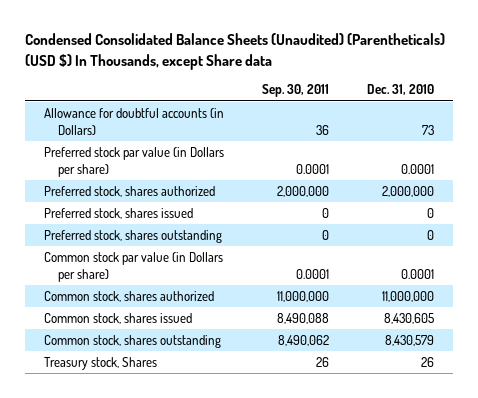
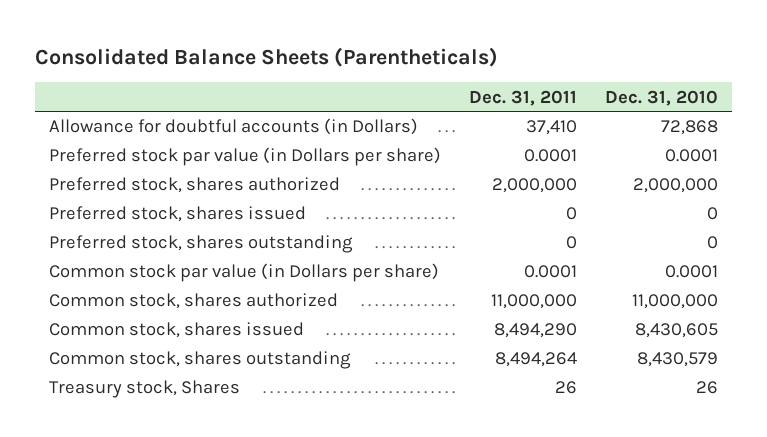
[24,33,445,70] Condensed Consolidated Balance Sheets (Unaudited) (Parentheticals) (USD $) In Thousands, except Share data -> [34,46,498,67] Consolidated Balance Sheets (Parentheticals)
[262,84,330,98] Sep. 30, 2011 -> none
none -> [468,89,577,106] Dec. 31, 2011
[422,124,435,135] 73 -> [661,120,719,136] 72,868

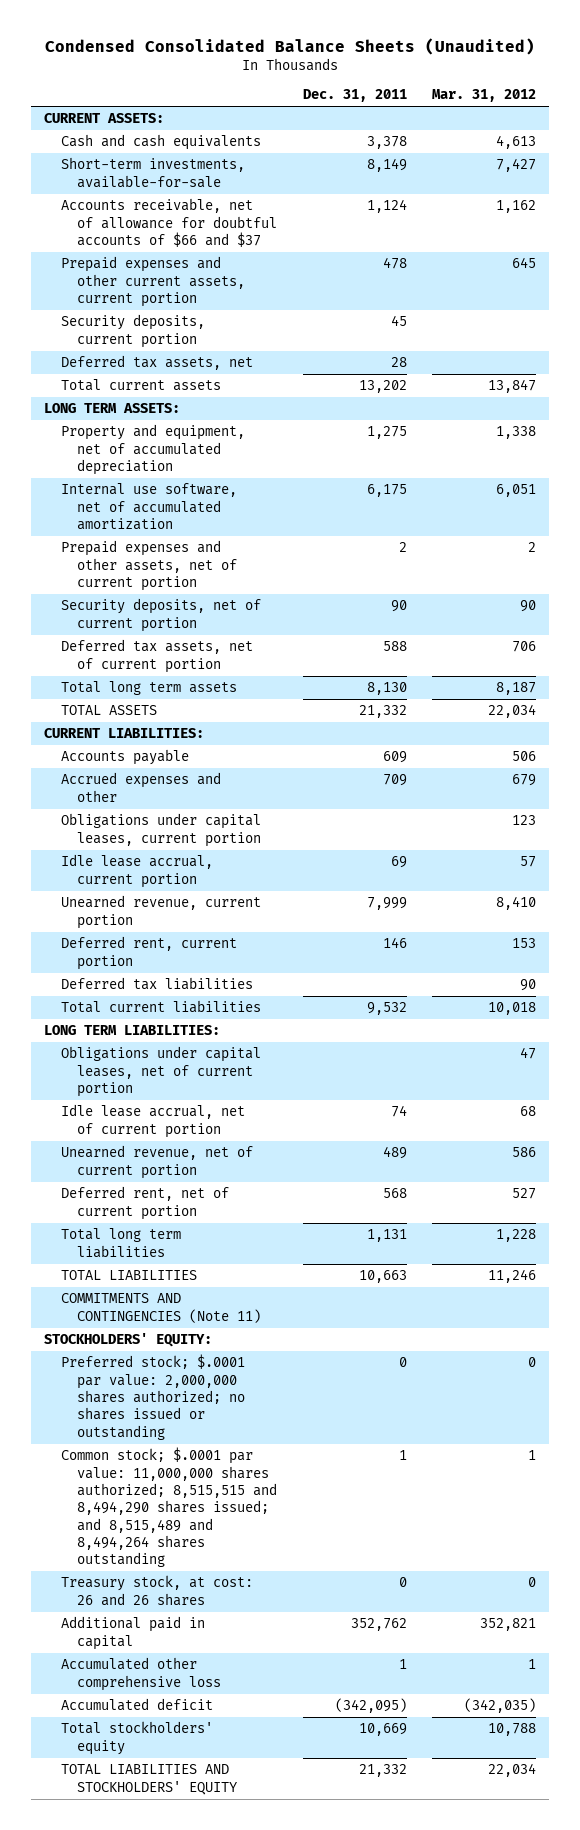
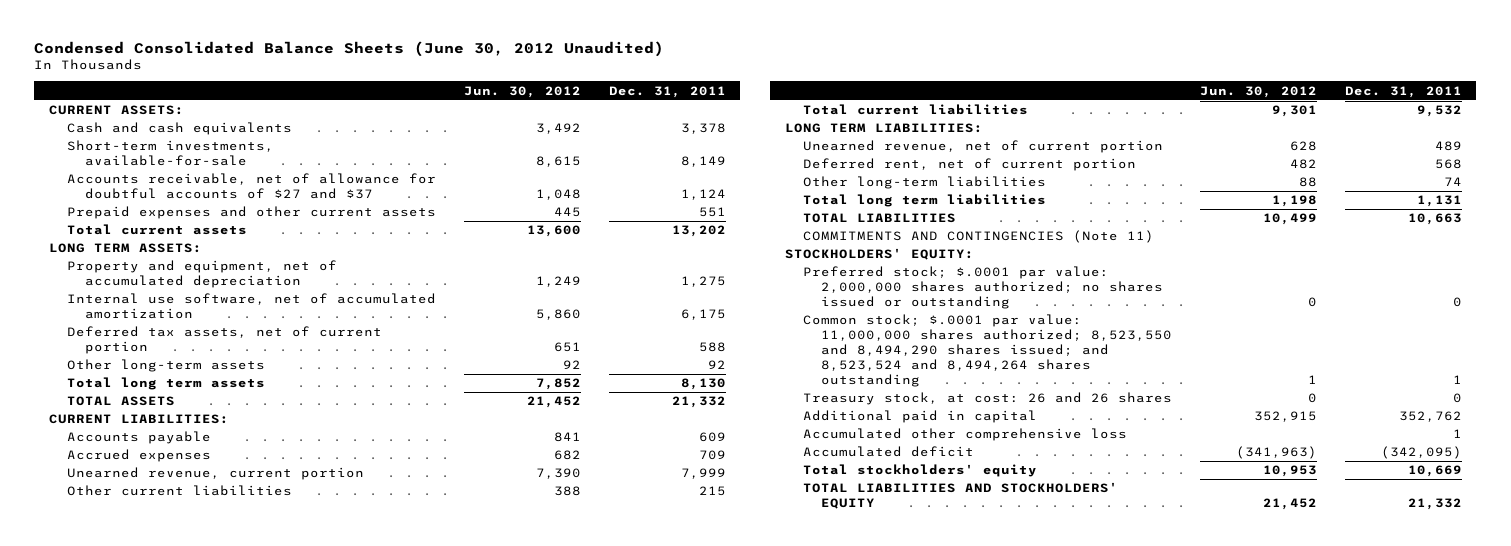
[45,37,536,55] Condensed Consolidated Balance Sheets (Unaudited) -> [34,41,665,58] Condensed Consolidated Balance Sheets (June 30, 2012 Unaudited)
[432,89,537,103] Mar. 31, 2012 -> none
none -> [463,85,581,98] Jun. 30, 2012
[60,314,205,348] Security deposits, current portion -> none
[60,355,253,371] Deferred tax assets, net -> none
[60,198,278,247] Accounts receivable, net of allowance for doubtful accounts of $66 and $37 -> [66,173,436,200] Accounts receivable, net of allowance for doubtful accounts of $27 and $37
[60,256,246,307] Prepaid expenses and other current assets, current portion -> [66,206,436,220] Prepaid expenses and other current assets
[382,257,407,270] 478 -> [699,207,727,218] 551
[60,540,238,591] Prepaid expenses and other assets, net of current portion -> none
[60,598,261,632] Security deposits, net of current portion -> none
none -> [66,359,265,373] Other long-term assets
[60,813,262,847] Obligations under capital leases, current portion -> none
[60,854,213,888] Idle lease accrual, current portion -> none
[60,772,221,802] Accrued expenses and other -> [66,449,211,463] Accrued expenses
[60,936,237,970] Deferred rent, current portion -> none
[60,977,253,991] Deferred tax liabilities -> none
none -> [66,485,292,497] Other current liabilities
[60,1046,261,1097] Obligations under capital leases, net of current portion -> none
[60,1104,245,1138] Idle lease accrual, net of current portion -> none
none -> [802,176,1046,190] Other long-term liabilities
[60,1447,278,1568] Common stock; $.0001 par value: 11,000,000 shares authorized; 8,515,515 and 8,494,290 shares issued; and 8,515,489 and 8,494,264 shares outstanding -> [802,314,1172,388] Common stock; $.0001 par value: 11,000,000 shares authorized; 8,523,550 and 8,494,290 shares issued; and 8,523,524 and 8,494,264 shares outstanding

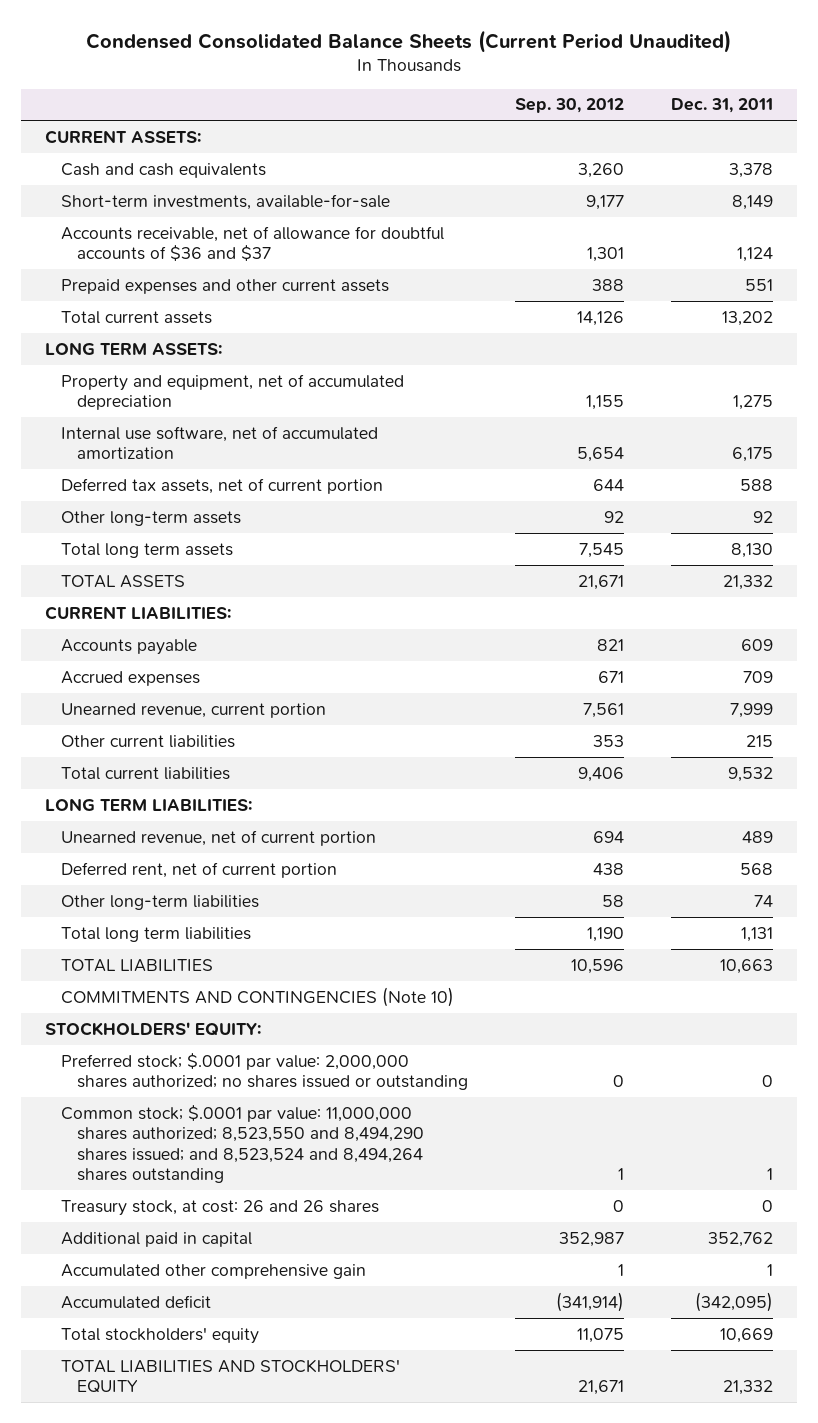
[34,41,665,58] Condensed Consolidated Balance Sheets (June 30, 2012 Unaudited) -> [85,29,731,53] Condensed Consolidated Balance Sheets (Current Period Unaudited)
[463,85,581,98] Jun. 30, 2012 -> none
none -> [515,98,625,114] Sep. 30, 2012
[66,173,436,200] Accounts receivable, net of allowance for doubtful accounts of $27 and $37 -> [60,225,444,263] Accounts receivable, net of allowance for doubtful accounts of $36 and $37
[802,230,1154,244] COMMITMENTS AND CONTINGENCIES (Note 11) -> [60,986,454,1007] COMMITMENTS AND CONTINGENCIES (Note 10)
[802,428,1127,442] Accumulated other comprehensive loss -> [60,1263,366,1279] Accumulated other comprehensive gain

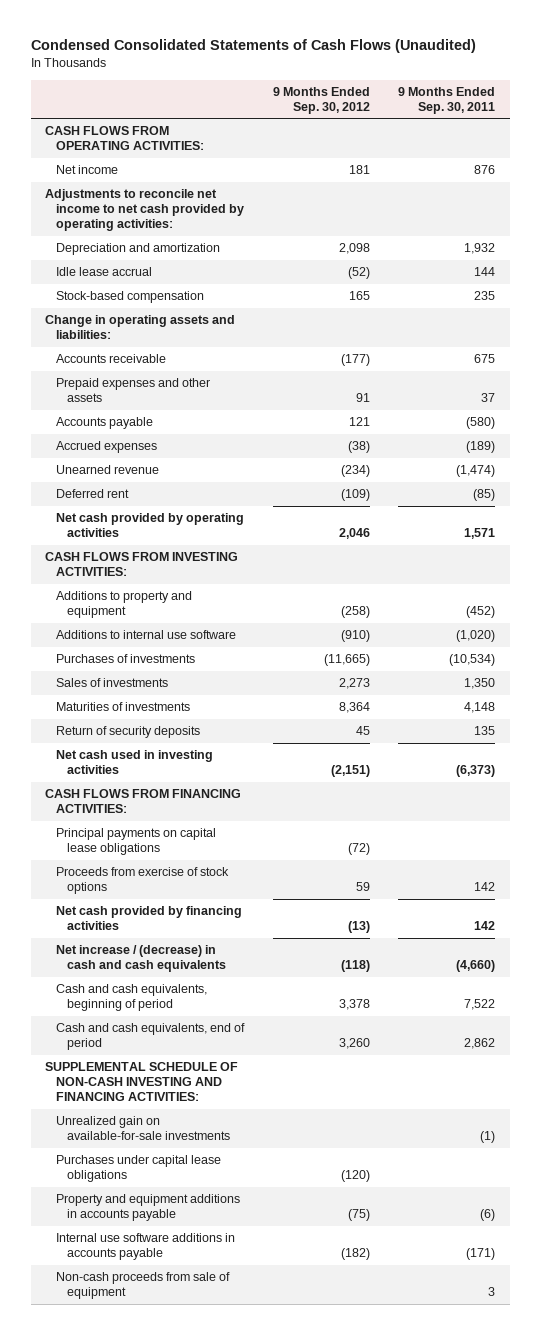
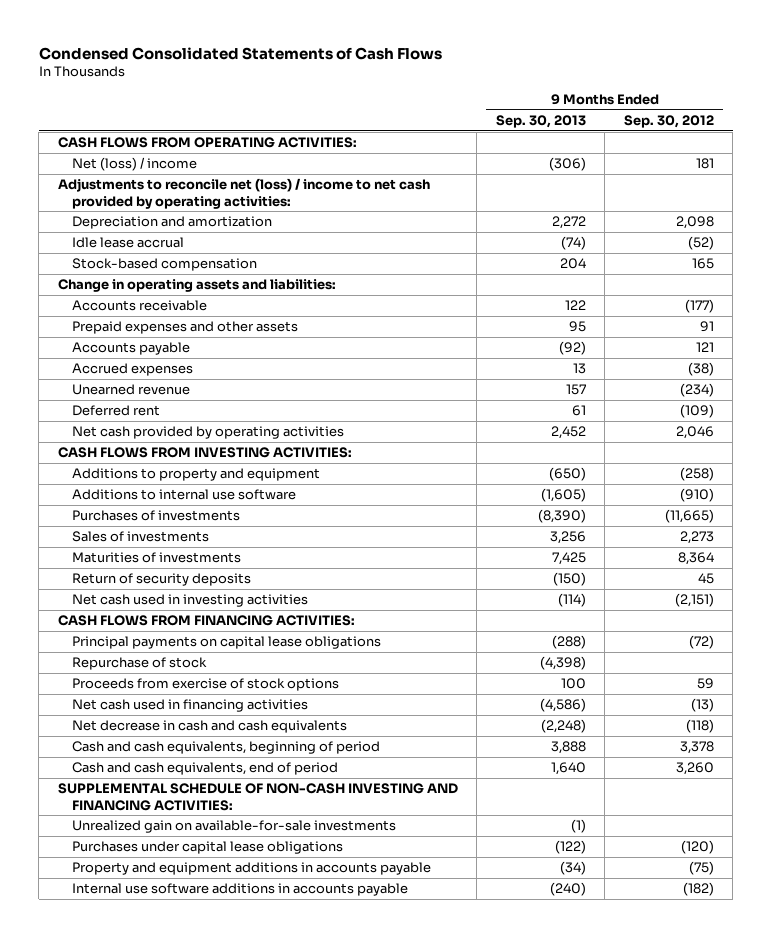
[30,39,476,54] Condensed Consolidated Statements of Cash Flows (Unaudited) -> [38,46,442,60] Condensed Consolidated Statements of Cash Flows
[398,86,496,114] 9 Months Ended Sep. 30, 2011 -> none
none -> [495,114,586,128] Sep. 30, 2013
[56,165,119,175] Net income -> [72,157,198,172] Net (loss) / income
[45,189,245,232] Adjustments to reconcile net income to net cash provided by operating activities: -> [57,178,430,209] Adjustments to reconcile net (loss) / income to net cash provided by operating activities:
none -> [72,657,208,671] Repurchase of stock
[56,906,243,931] Net cash provided by financing activities -> [72,699,309,713] Net cash used in financing activities
[56,945,226,973] Net increase / (decrease) in cash and cash equivalents -> [72,720,348,734] Net decrease in cash and cash equivalents
[56,1272,231,1300] Non-cash proceeds from sale of equipment -> none

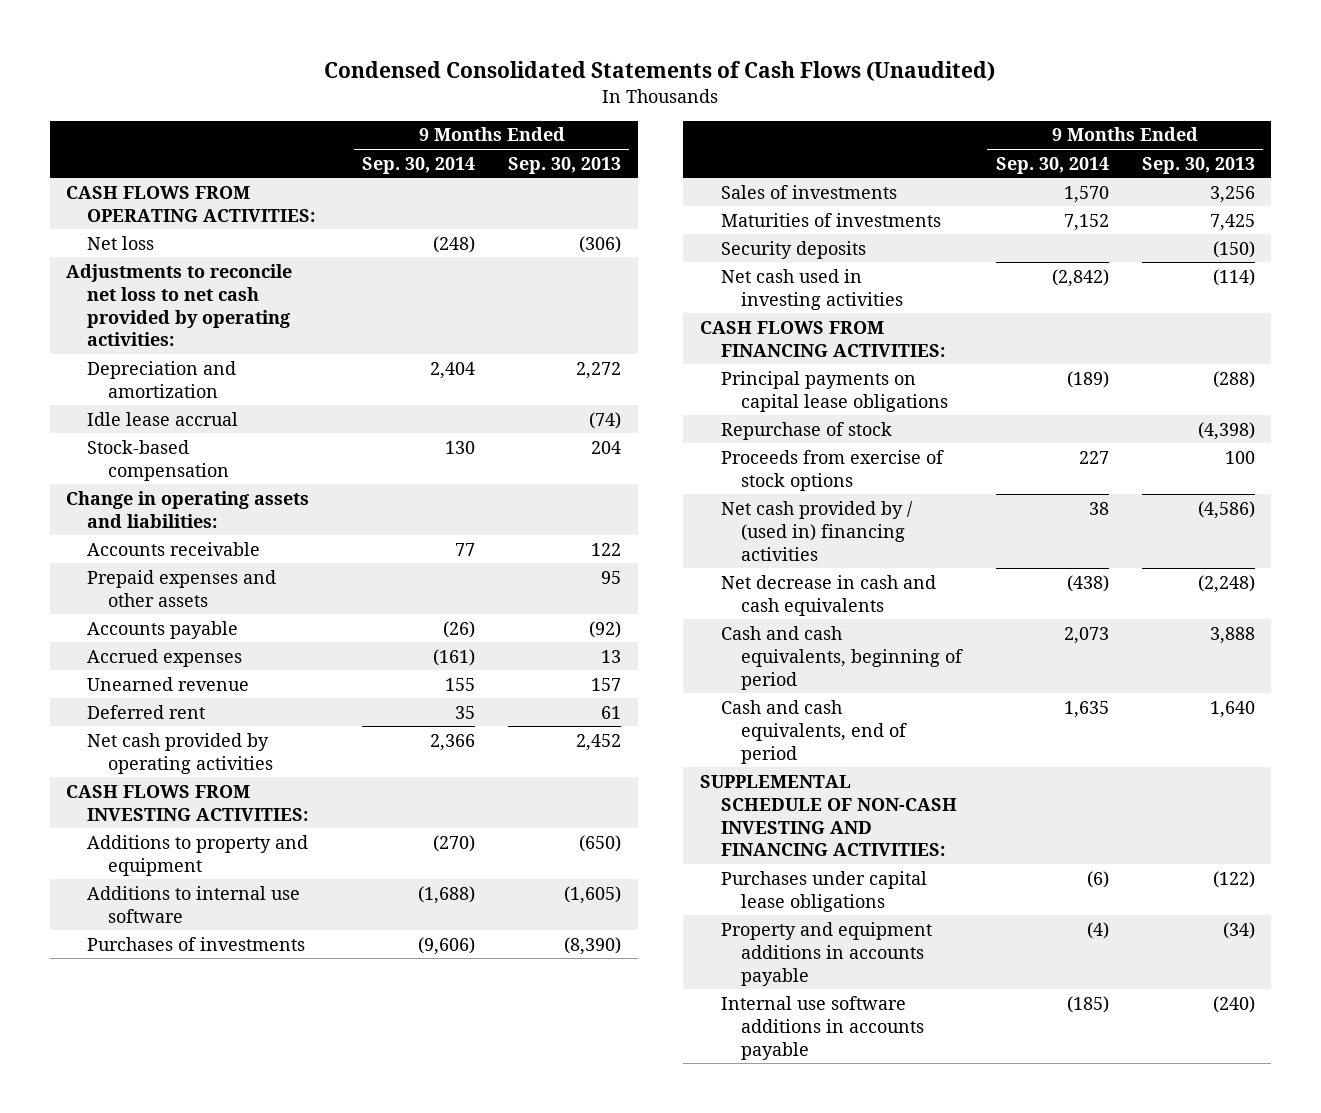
[38,46,442,60] Condensed Consolidated Statements of Cash Flows -> [324,60,996,81] Condensed Consolidated Statements of Cash Flows (Unaudited)
[623,114,714,128] Sep. 30, 2012 -> none
none -> [361,156,475,174] Sep. 30, 2014
[72,157,198,172] Net (loss) / income -> [87,235,155,250] Net loss
[57,178,430,209] Adjustments to reconcile net (loss) / income to net cash provided by operating activities: -> [66,263,293,347] Adjustments to reconcile net loss to net cash provided by operating activities:
[72,573,252,587] Return of security deposits -> [720,240,866,259] Security deposits
[72,699,309,713] Net cash used in financing activities -> [720,500,913,561] Net cash provided by / (used in) financing activities
[72,820,397,834] Unrealized gain on available-for-sale investments -> none

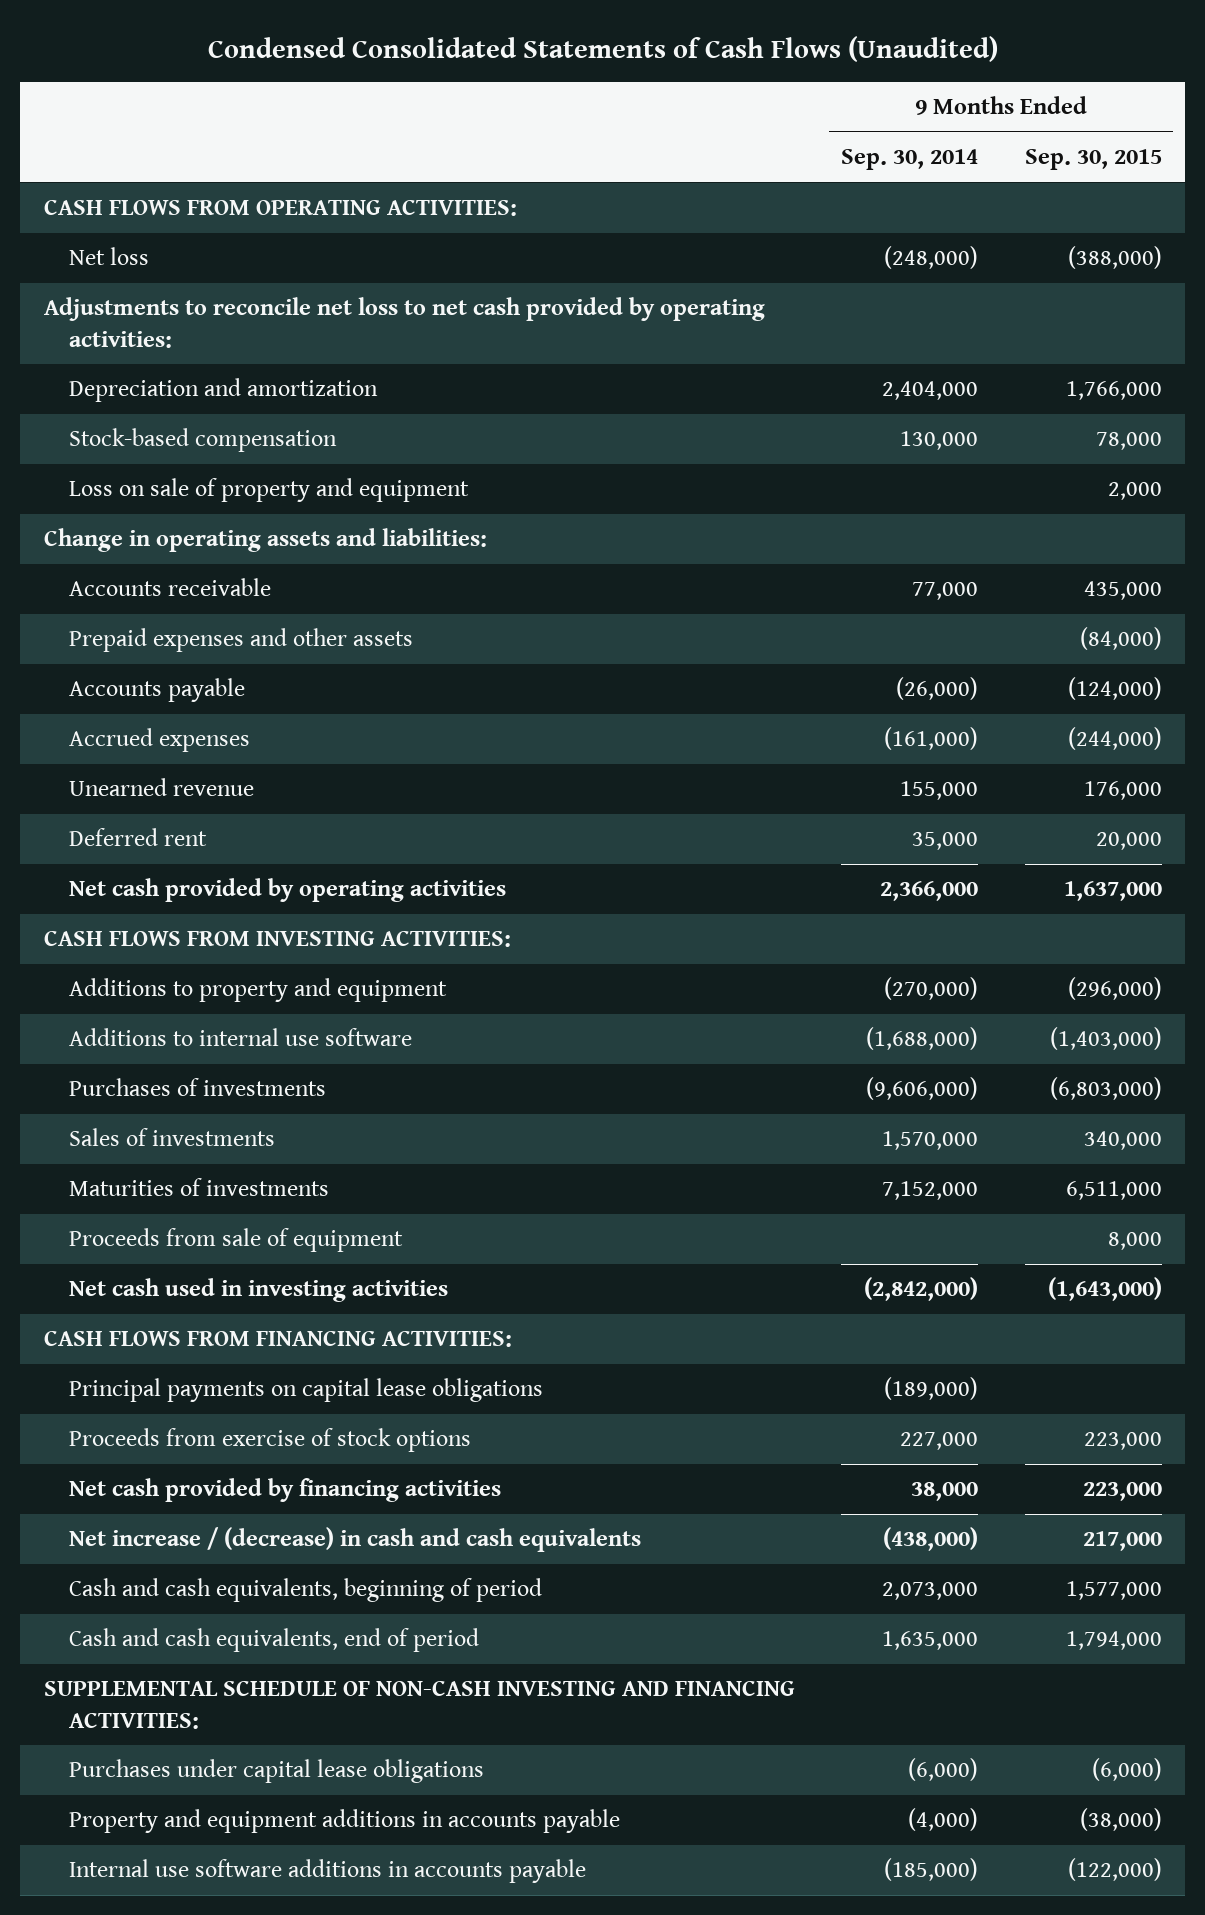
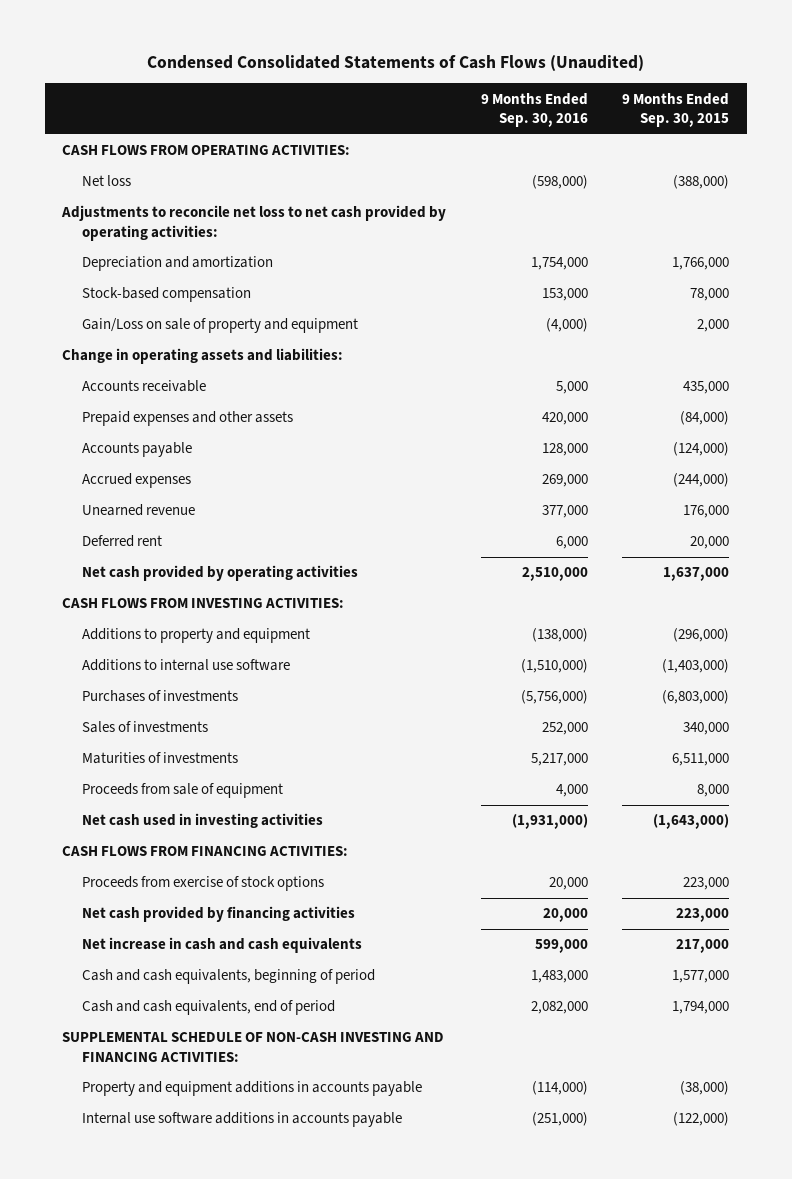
[841,149,979,171] Sep. 30, 2014 -> none
none -> [480,92,588,128] 9 Months Ended Sep. 30, 2016
[68,478,469,503] Loss on sale of property and equipment -> [81,318,358,334] Gain/Loss on sale of property and equipment
[68,1378,543,1403] Principal payments on capital lease obligations -> none
[68,1527,641,1553] Net increase / (decrease) in cash and cash equivalents -> [81,937,362,954] Net increase in cash and cash equivalents
[68,1759,484,1784] Purchases under capital lease obligations -> none

